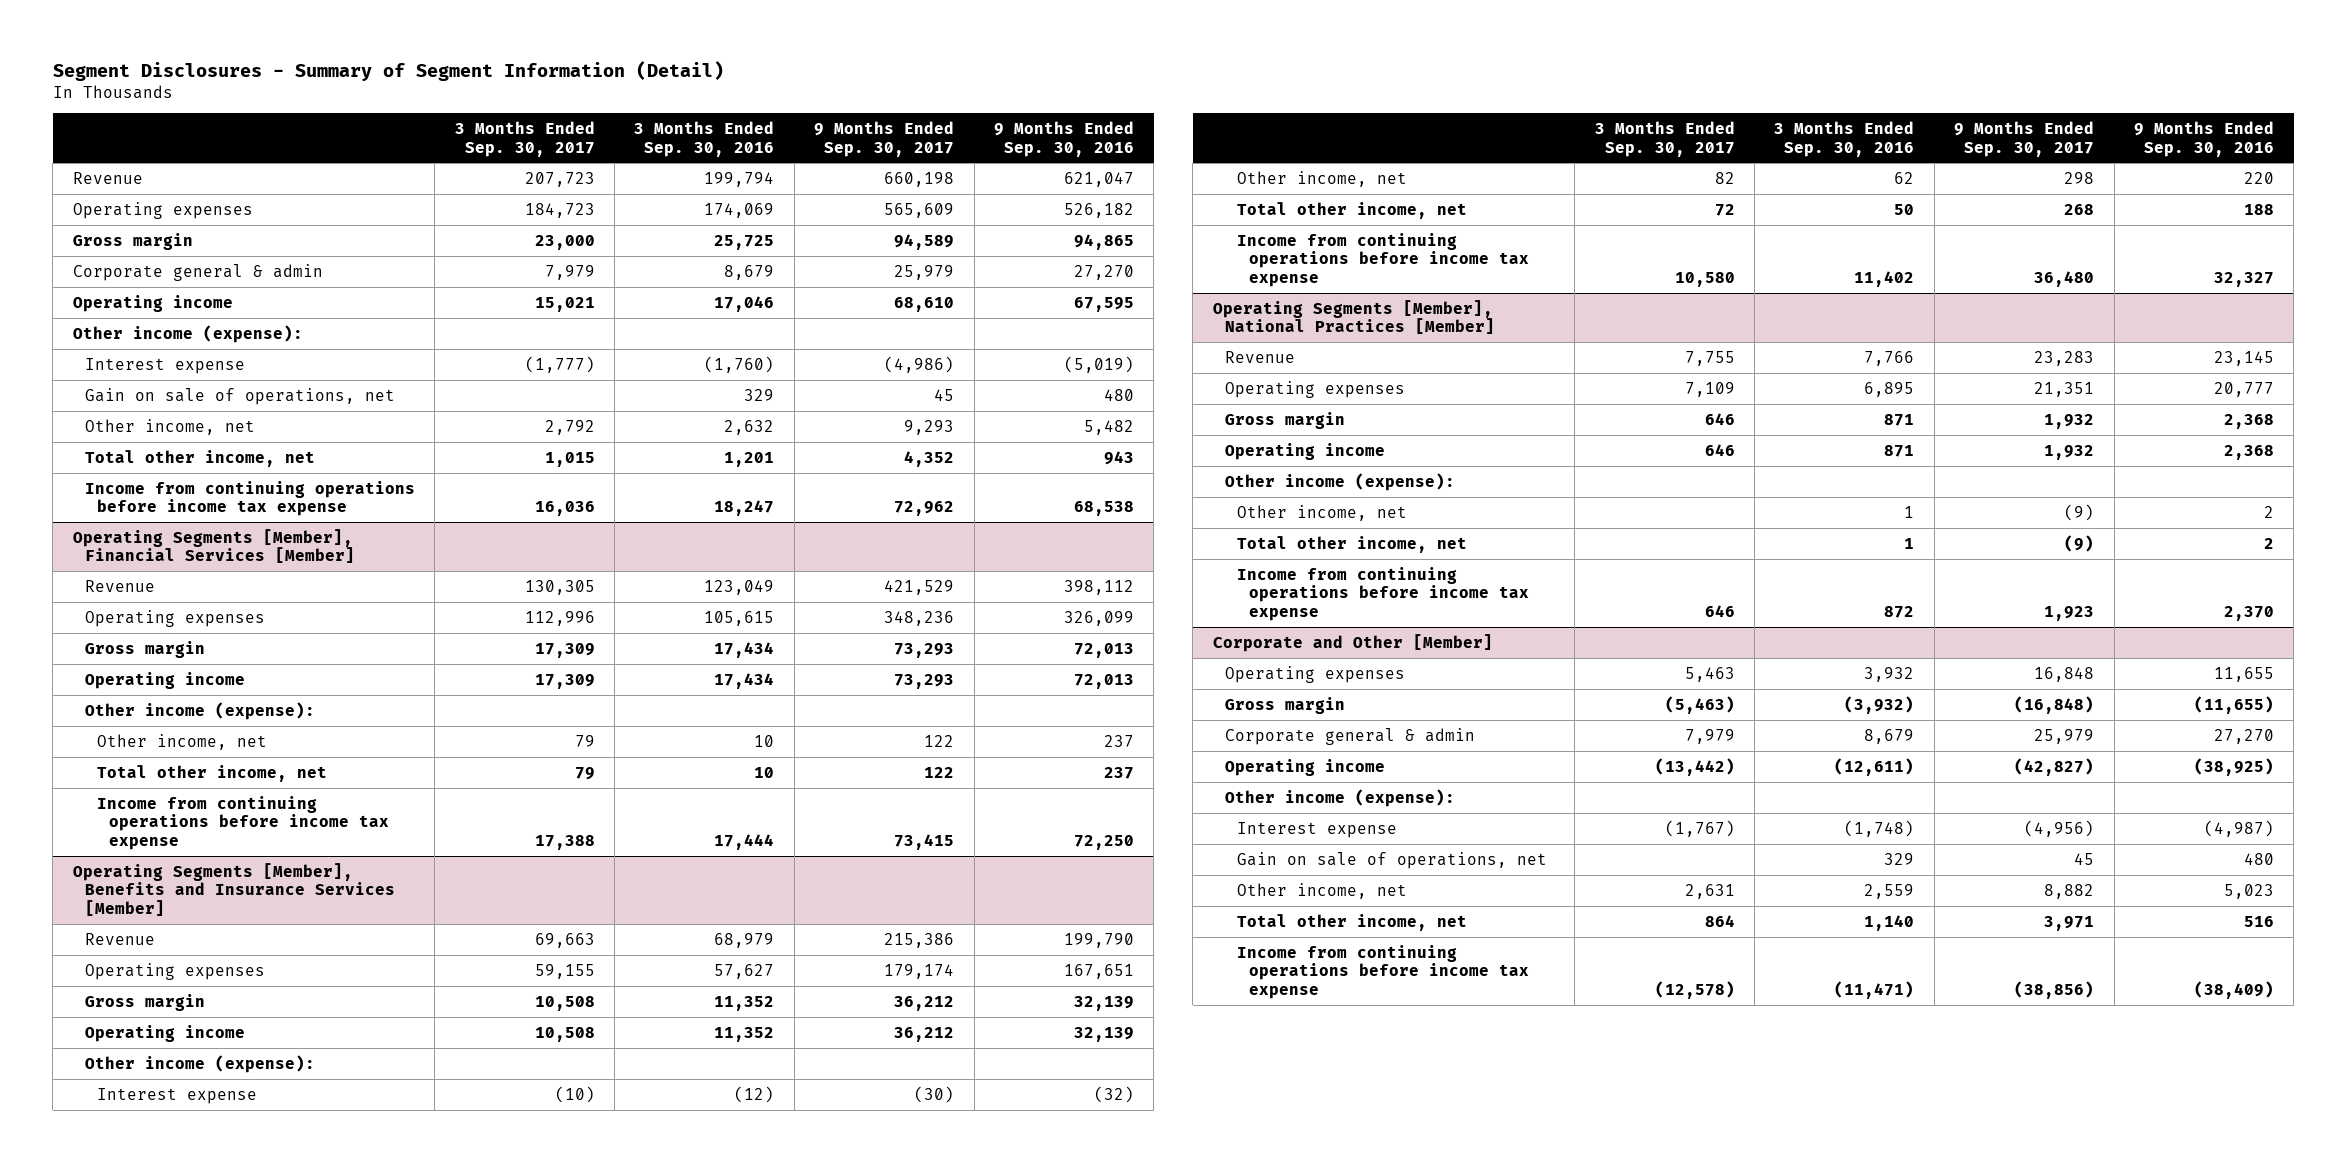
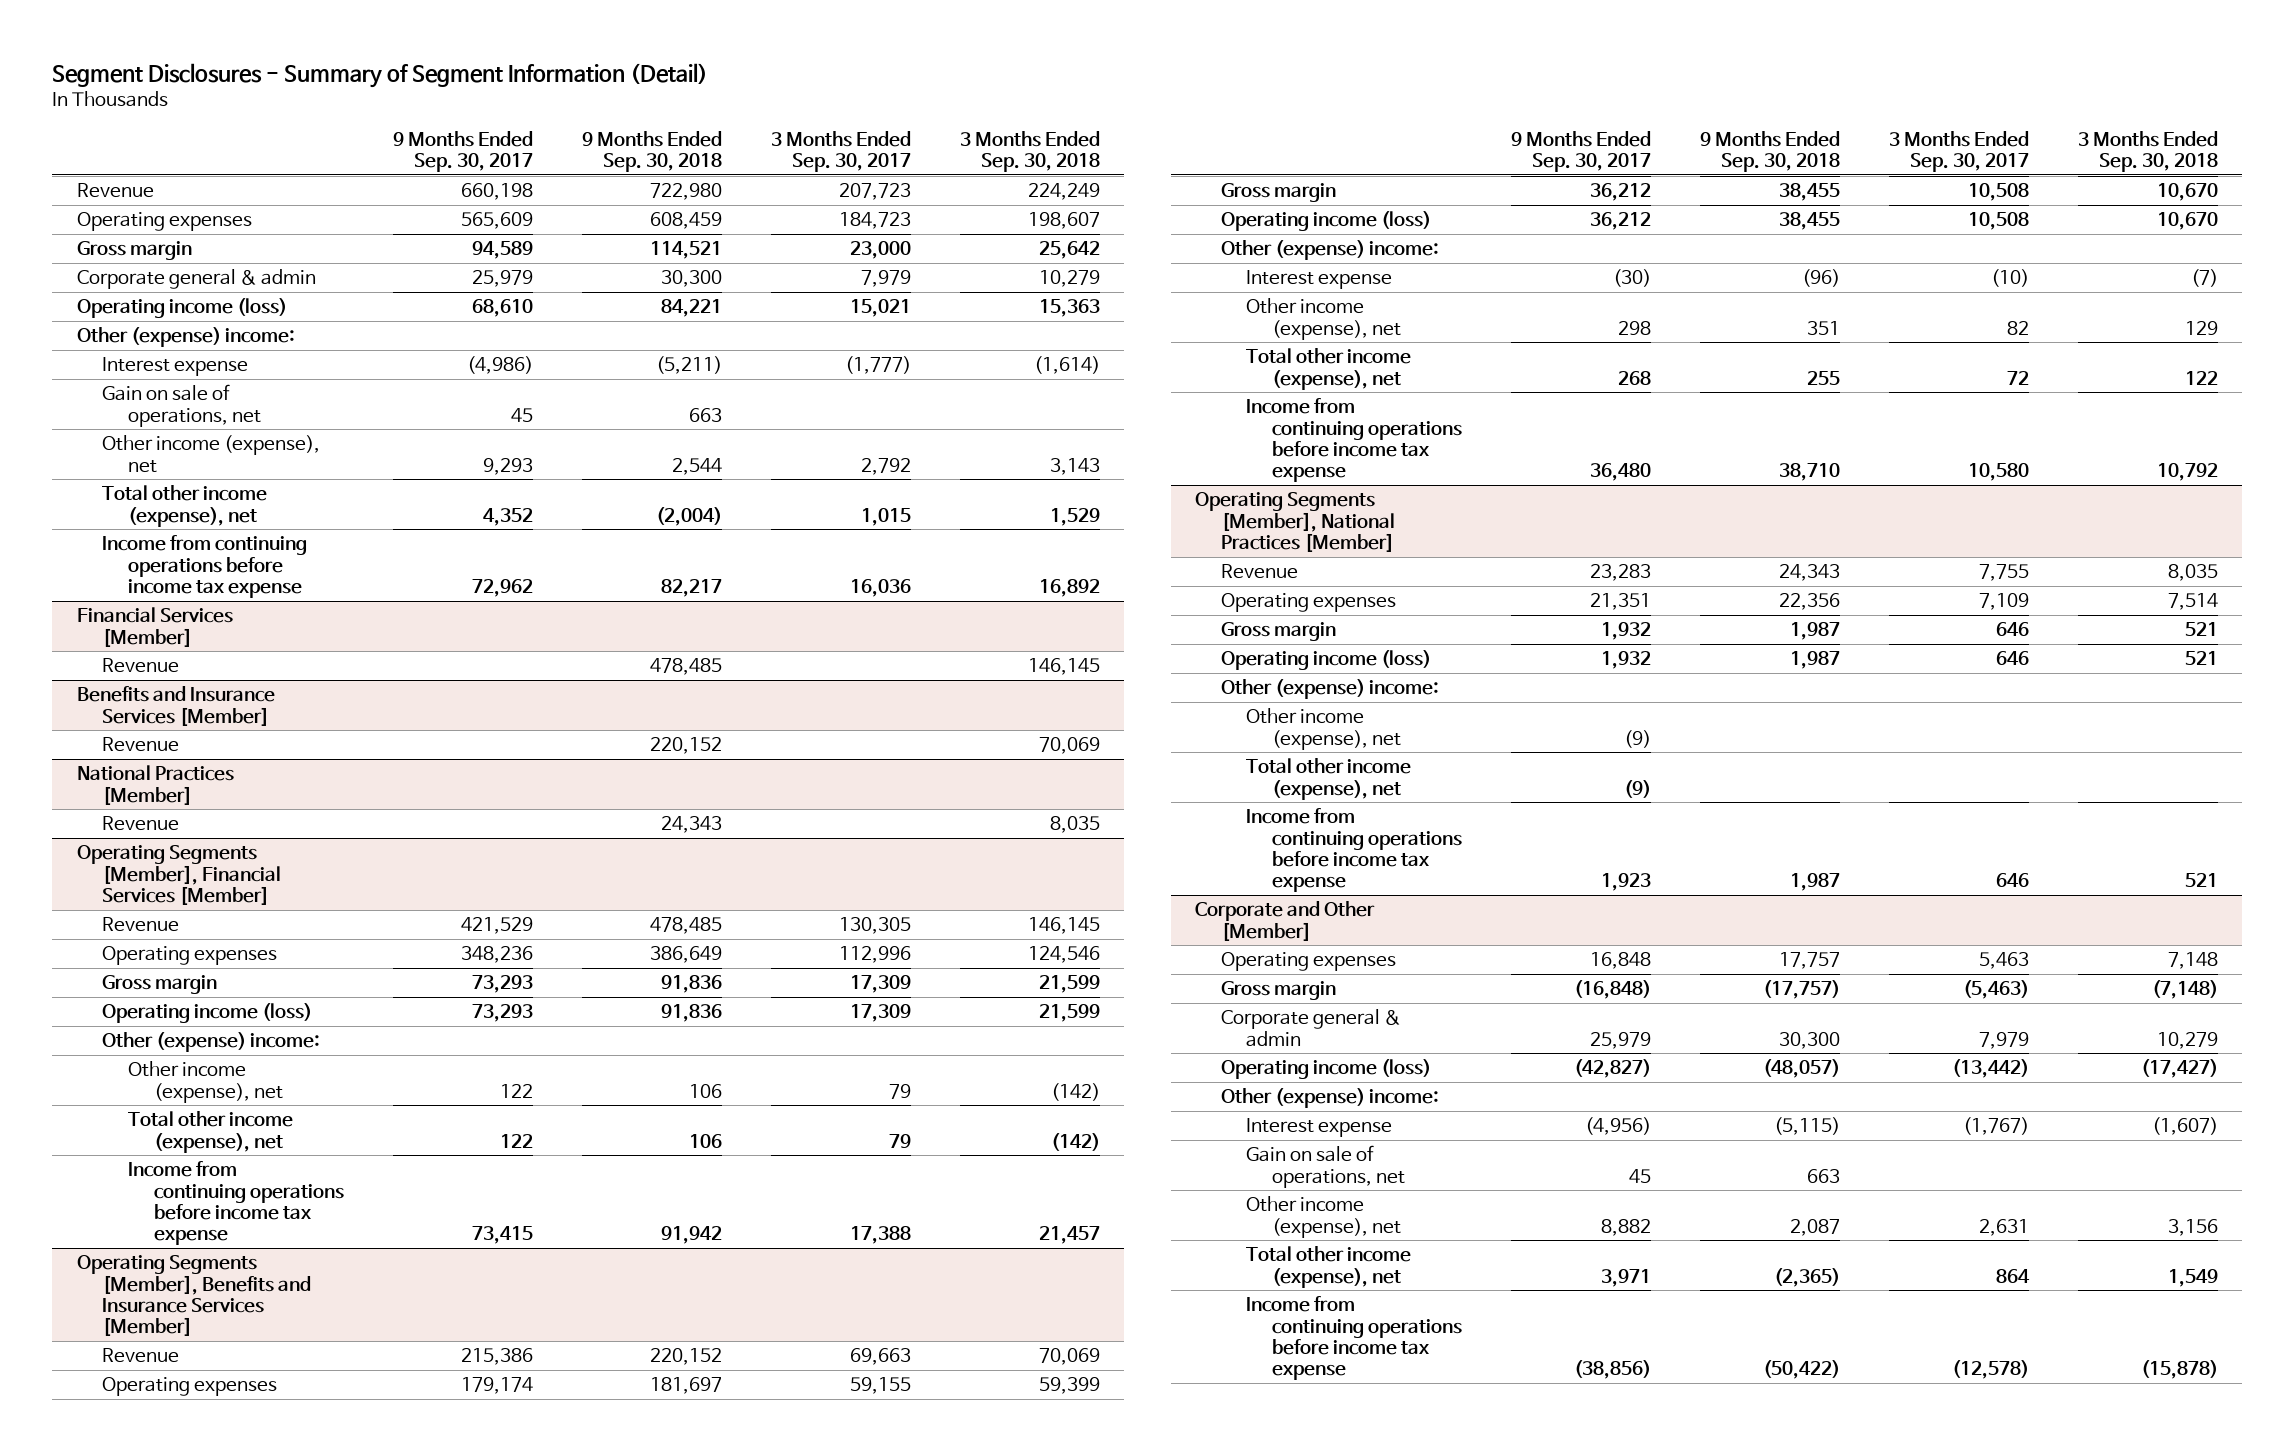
[634,120,775,157] 3 Months Ended Sep. 30, 2016 -> none
[994,120,1135,157] 9 Months Ended Sep. 30, 2016 -> none
none -> [581,130,722,173] 9 Months Ended Sep. 30, 2018
none -> [959,130,1100,173] 3 Months Ended Sep. 30, 2018
[72,294,233,312] Operating income -> [76,298,287,319] Operating income (loss)
[72,324,303,343] Other income (expense): -> [76,327,295,348] Other (expense) income:
[84,418,255,435] Other income, net -> [102,435,321,473] Other income (expense), net
[84,449,315,467] Total other income, net -> [102,485,268,527] Total other income (expense), net
none -> [76,607,233,647] Financial Services [Member]
none -> [102,658,180,674] Revenue
none -> [76,686,275,726] Benefits and Insurance Services [Member]
none -> [102,737,180,753] Revenue
none -> [76,765,234,805] National Practices [Member]
none -> [102,816,180,832] Revenue
[84,671,245,689] Operating income -> [102,1003,313,1024] Operating income (loss)
[84,701,315,720] Other income (expense): -> [102,1032,321,1053] Other (expense) income:
[97,733,268,750] Other income, net -> [128,1061,283,1103] Other income (expense), net
[97,764,328,782] Total other income, net -> [128,1111,294,1153] Total other income (expense), net
[84,1024,245,1042] Operating income -> [1220,211,1431,232] Operating income (loss)
[84,1054,315,1073] Other income (expense): -> [1220,240,1439,261] Other (expense) income:
[1237,170,1408,187] Other income, net -> [1246,298,1402,340] Other income (expense), net
[1237,201,1468,219] Total other income, net -> [1246,348,1412,390] Total other income (expense), net
[1224,442,1385,460] Operating income -> [1220,650,1431,671] Operating income (loss)
[1224,472,1455,491] Other income (expense): -> [1220,679,1439,700] Other (expense) income:
[1237,504,1408,521] Other income, net -> [1246,708,1402,750] Other income (expense), net
[1237,535,1468,553] Total other income, net -> [1246,758,1412,800] Total other income (expense), net
[1224,758,1385,776] Operating income -> [1220,1059,1431,1080] Operating income (loss)
[1224,788,1455,807] Other income (expense): -> [1220,1088,1439,1109] Other (expense) income:
[1237,882,1408,899] Other income, net -> [1246,1196,1402,1238] Other income (expense), net
[1237,913,1468,931] Total other income, net -> [1246,1246,1412,1288] Total other income (expense), net

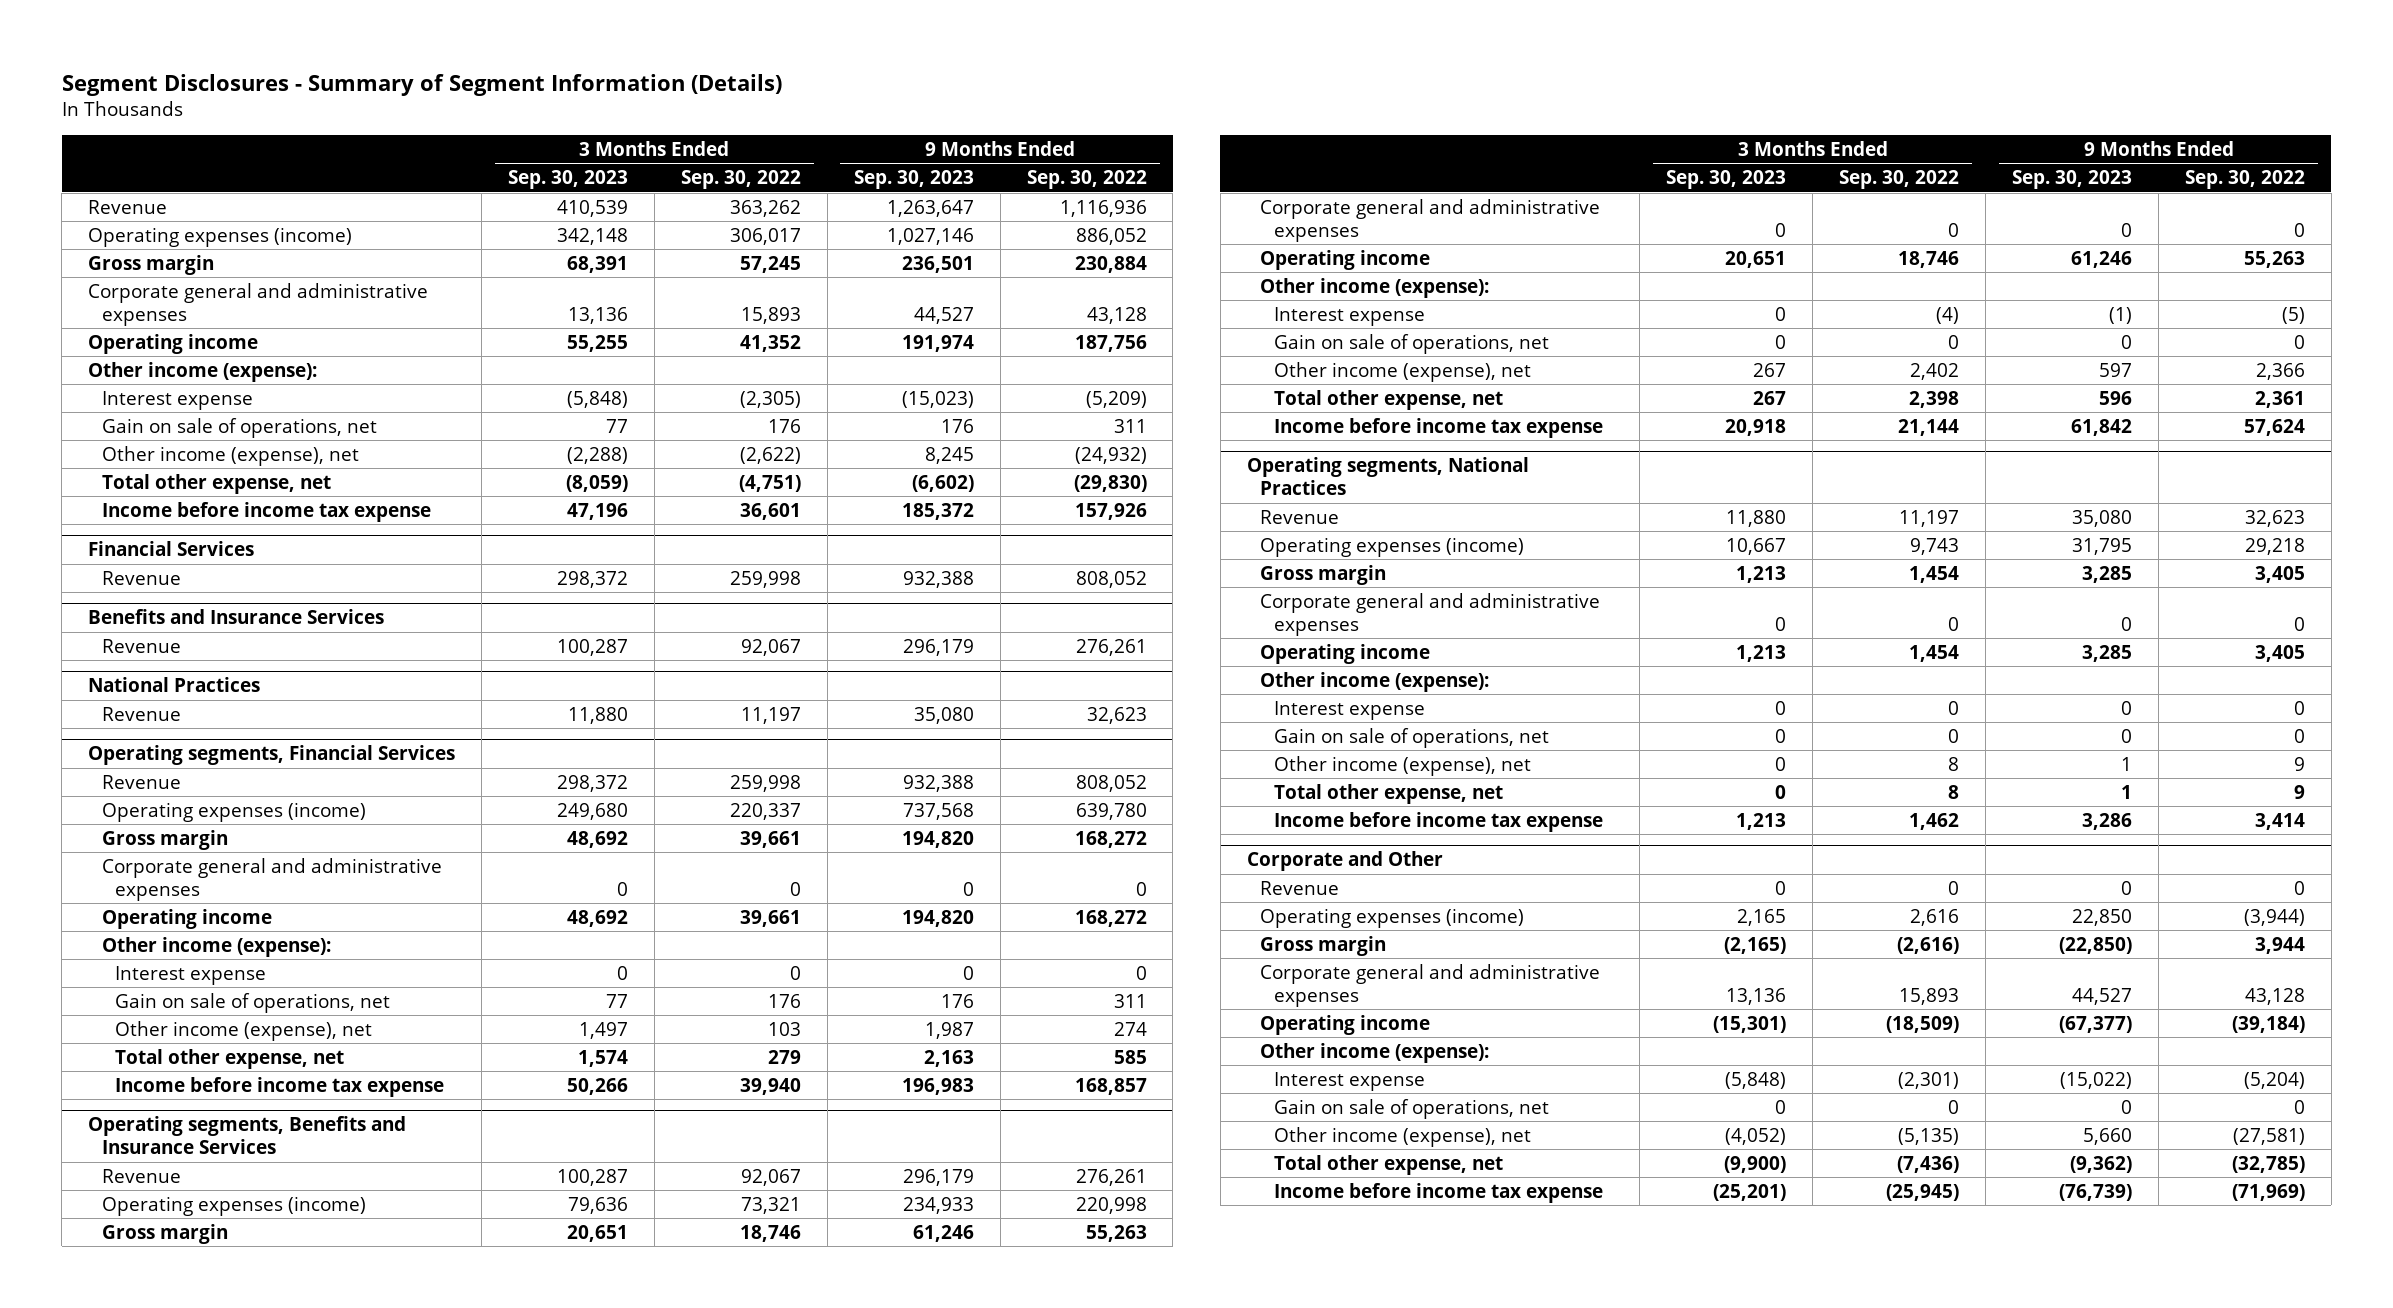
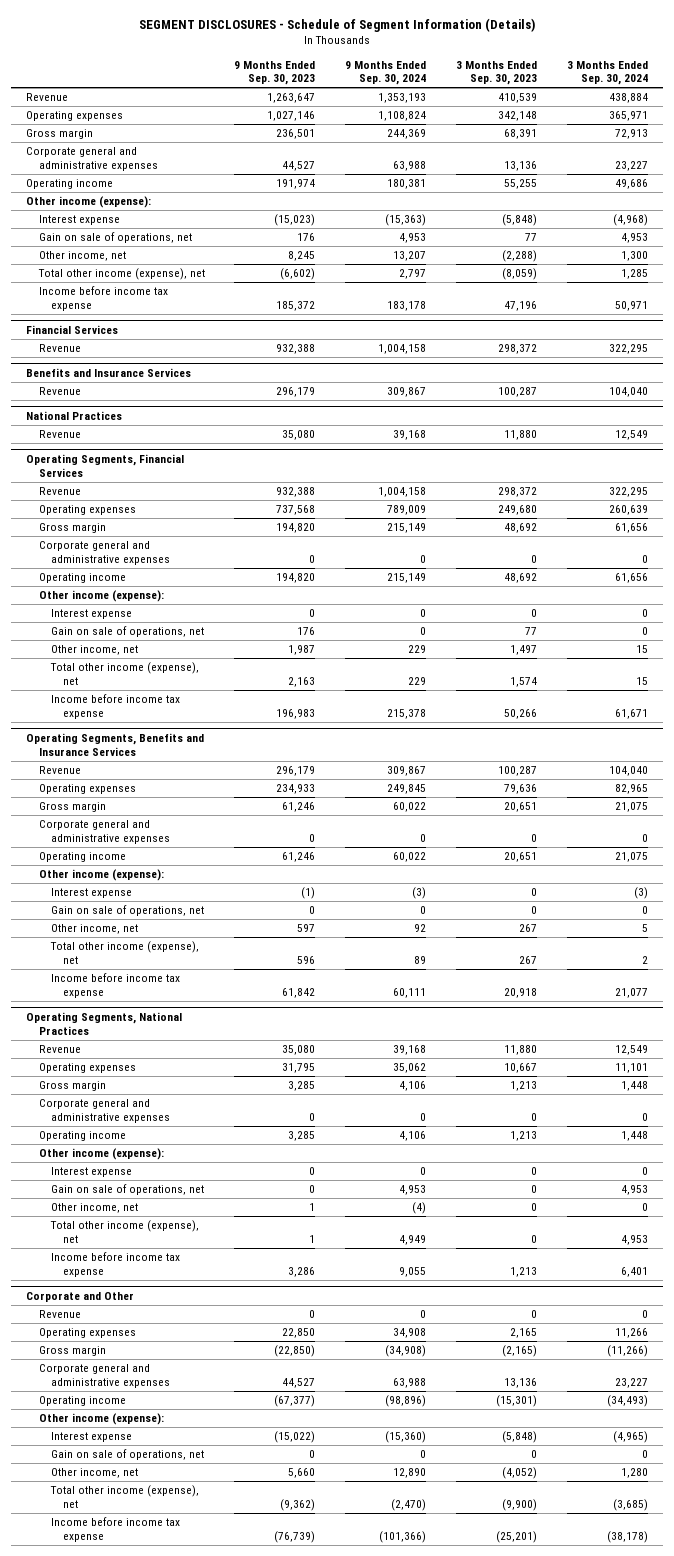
[61,73,782,96] Segment Disclosures - Summary of Segment Information (Details) -> [139,17,536,32] SEGMENT DISCLOSURES - Schedule of Segment Information (Details)
[680,170,801,190] Sep. 30, 2022 -> none
[1026,170,1147,190] Sep. 30, 2022 -> none
none -> [345,60,427,86] 9 Months Ended Sep. 30, 2024
none -> [567,60,649,86] 3 Months Ended Sep. 30, 2024
[88,226,353,247] Operating expenses (income) -> [26,111,124,122] Operating expenses
[101,445,359,466] Other income (expense), net -> [38,251,126,262] Other income, net
[101,473,331,494] Total other expense, net -> [37,268,205,281] Total other income (expense), net
[88,745,456,766] Operating segments, Financial Services -> [26,453,185,477] Operating Segments, Financial Services
[101,801,366,822] Operating expenses (income) -> [38,505,136,516] Operating expenses
[115,1020,373,1041] Other income (expense), net -> [50,645,138,656] Other income, net
[115,1048,345,1069] Total other expense, net -> [49,662,199,685] Total other income (expense), net
[88,1116,407,1155] Operating segments, Benefits and Insurance Services -> [26,732,205,756] Operating Segments, Benefits and Insurance Services
[101,1195,366,1216] Operating expenses (income) -> [38,784,136,795] Operating expenses
[1273,361,1531,382] Other income (expense), net -> [50,924,138,935] Other income, net
[1273,389,1503,410] Total other expense, net -> [49,941,199,964] Total other income (expense), net
[1246,457,1529,496] Operating segments, National Practices -> [26,1011,183,1035] Operating Segments, National Practices
[1260,536,1525,557] Operating expenses (income) -> [38,1063,136,1074] Operating expenses
[1273,755,1531,776] Other income (expense), net -> [50,1203,138,1214] Other income, net
[1273,783,1503,804] Total other expense, net -> [49,1220,199,1243] Total other income (expense), net
[1260,907,1525,928] Operating expenses (income) -> [38,1328,136,1339] Operating expenses
[1273,1126,1531,1147] Other income (expense), net -> [50,1468,138,1479] Other income, net
[1273,1154,1503,1175] Total other expense, net -> [49,1485,199,1508] Total other income (expense), net

